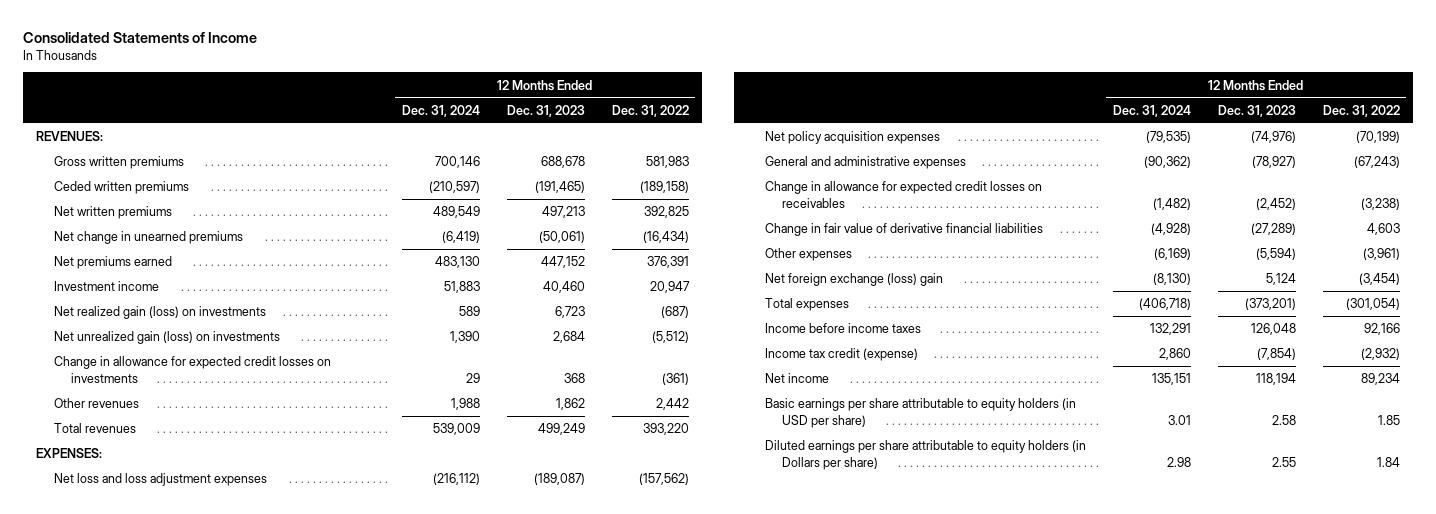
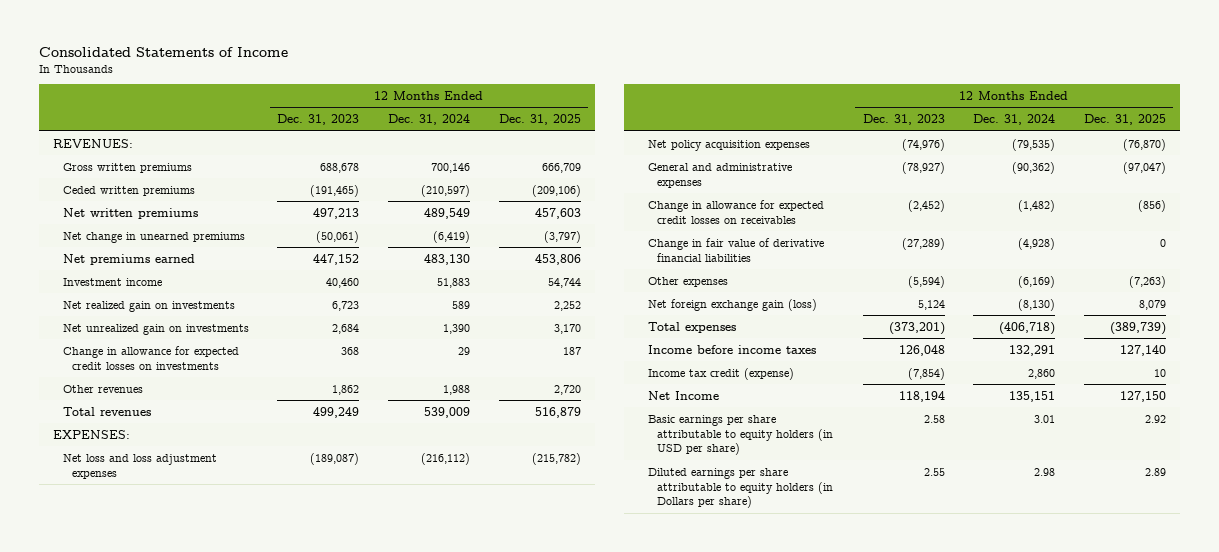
[611,104,689,117] Dec. 31, 2022 -> none
none -> [498,114,581,126] Dec. 31, 2025
[53,306,266,320] Net realized gain (loss) on investments -> [62,300,235,312] Net realized gain on investments
[53,331,280,345] Net unrealized gain (loss) on investments -> [62,323,249,335] Net unrealized gain on investments
[764,273,943,287] Net foreign exchange (loss) gain -> [647,298,817,311] Net foreign exchange gain (loss)
[764,373,829,384] Net income -> [647,390,719,400] Net Income

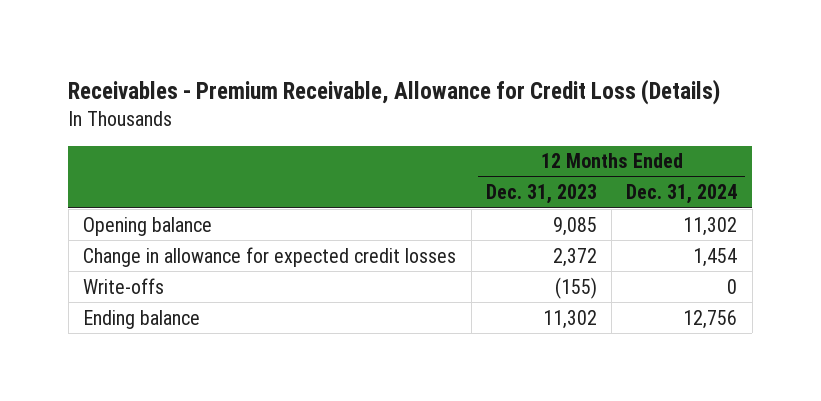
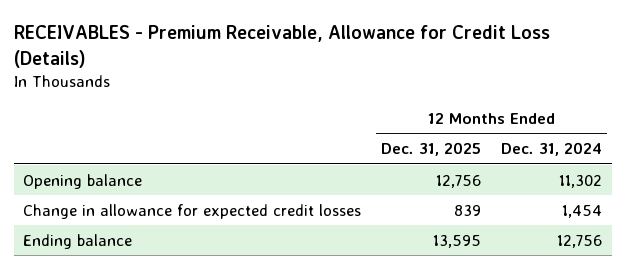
[68,79,721,106] Receivables - Premium Receivable, Allowance for Credit Loss (Details) -> [13,25,550,68] RECEIVABLES - Premium Receivable, Allowance for Credit Loss (Details)
[485,184,597,205] Dec. 31, 2023 -> none
none -> [381,142,482,157] Dec. 31, 2025
[83,277,165,294] Write-offs -> none

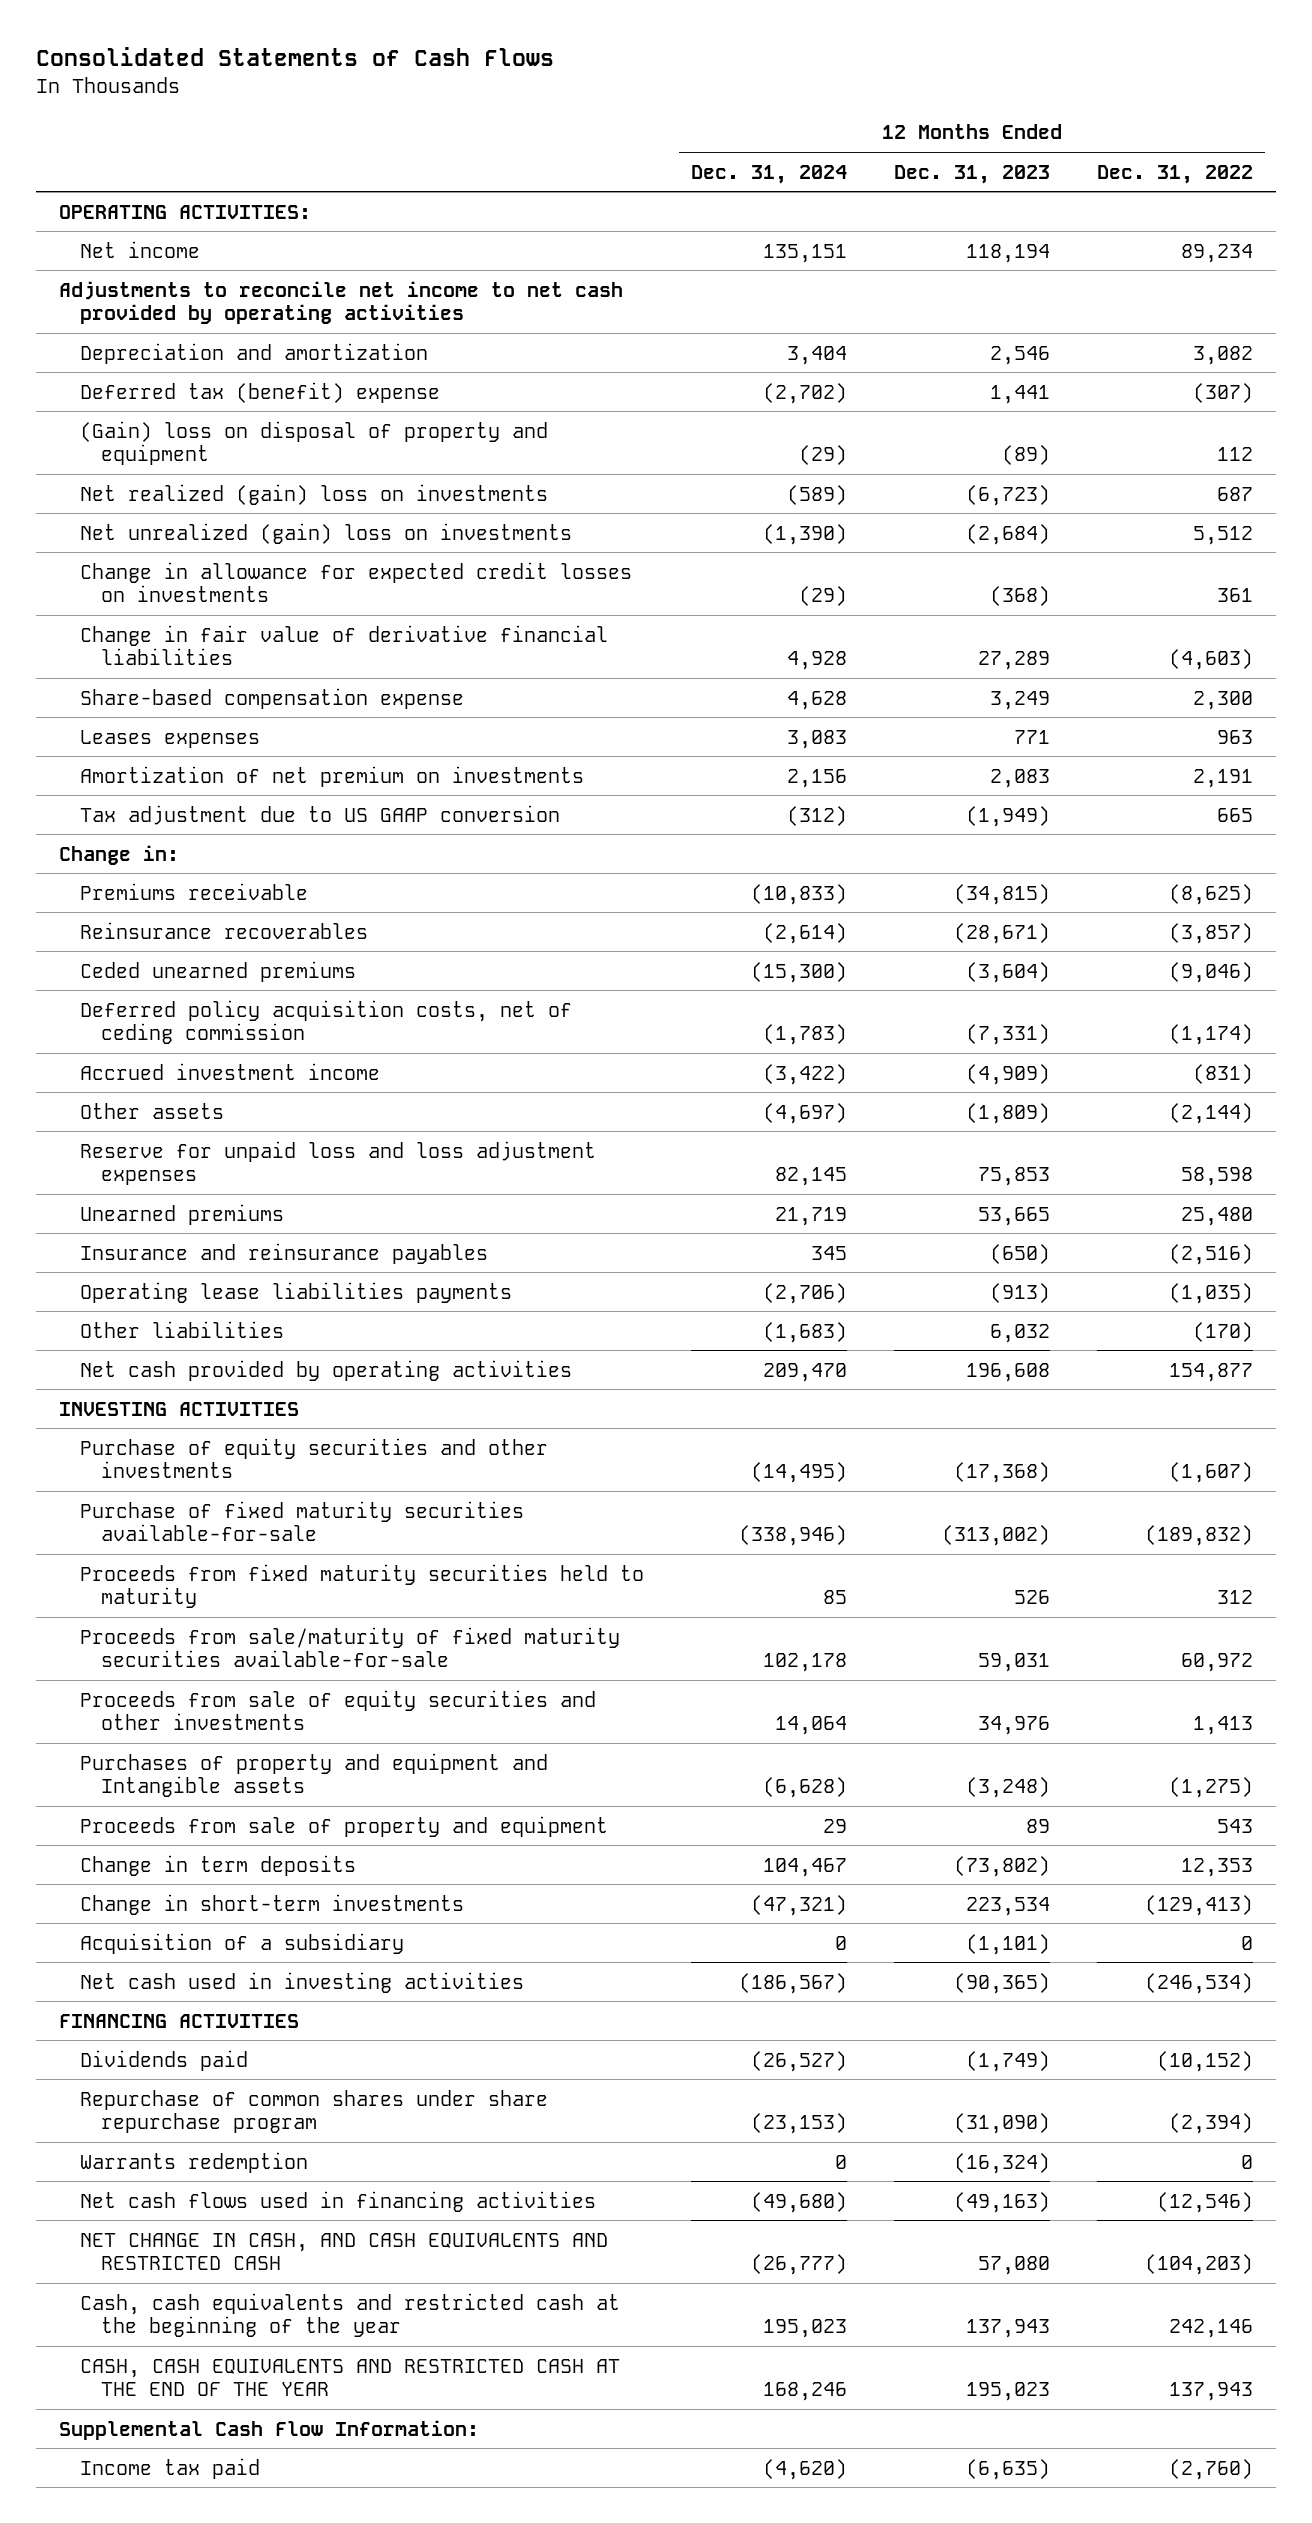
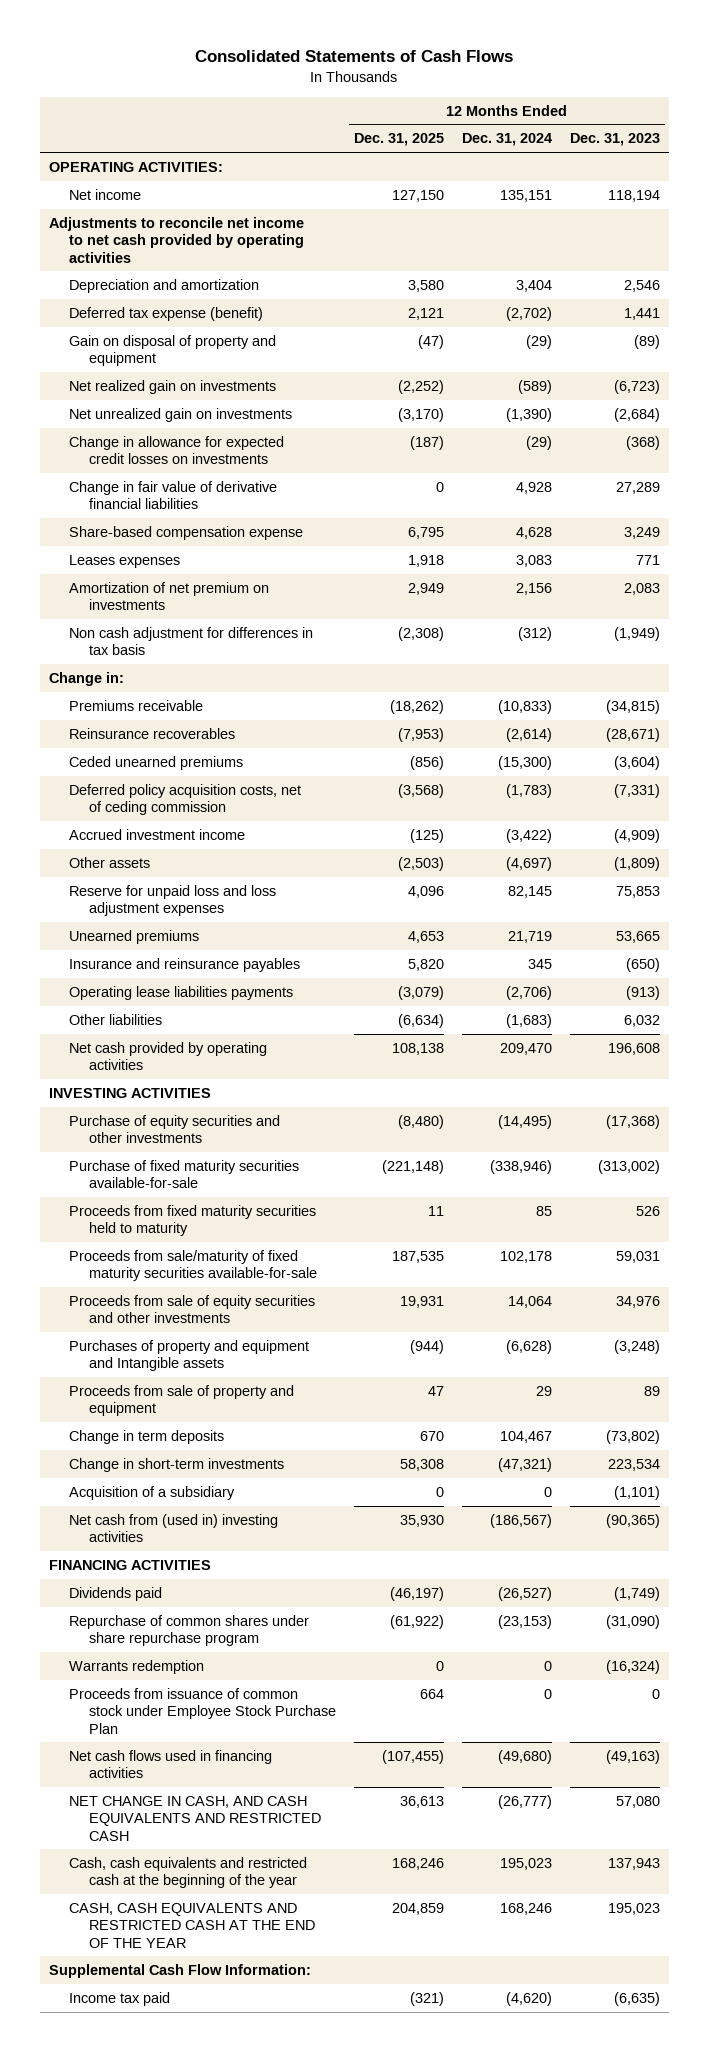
[1097,164,1254,184] Dec. 31, 2022 -> none
none -> [353,133,444,147] Dec. 31, 2025
[80,381,441,403] Deferred tax (benefit) expense -> [68,306,263,321] Deferred tax expense (benefit)
[80,420,549,466] (Gain) loss on disposal of property and equipment -> [68,334,276,367] Gain on disposal of property and equipment
[80,483,549,505] Net realized (gain) loss on investments -> [68,379,276,394] Net realized gain on investments
[80,522,573,544] Net unrealized (gain) loss on investments -> [68,407,292,422] Net unrealized gain on investments
[80,804,561,825] Tax adjustment due to US GAAP conversion -> [68,626,313,656] Non cash adjustment for differences in tax basis
[80,1971,525,1993] Net cash used in investing activities -> [68,1513,278,1543] Net cash from (used in) investing activities
none -> [68,1687,336,1734] Proceeds from issuance of common stock under Employee Stock Purchase Plan

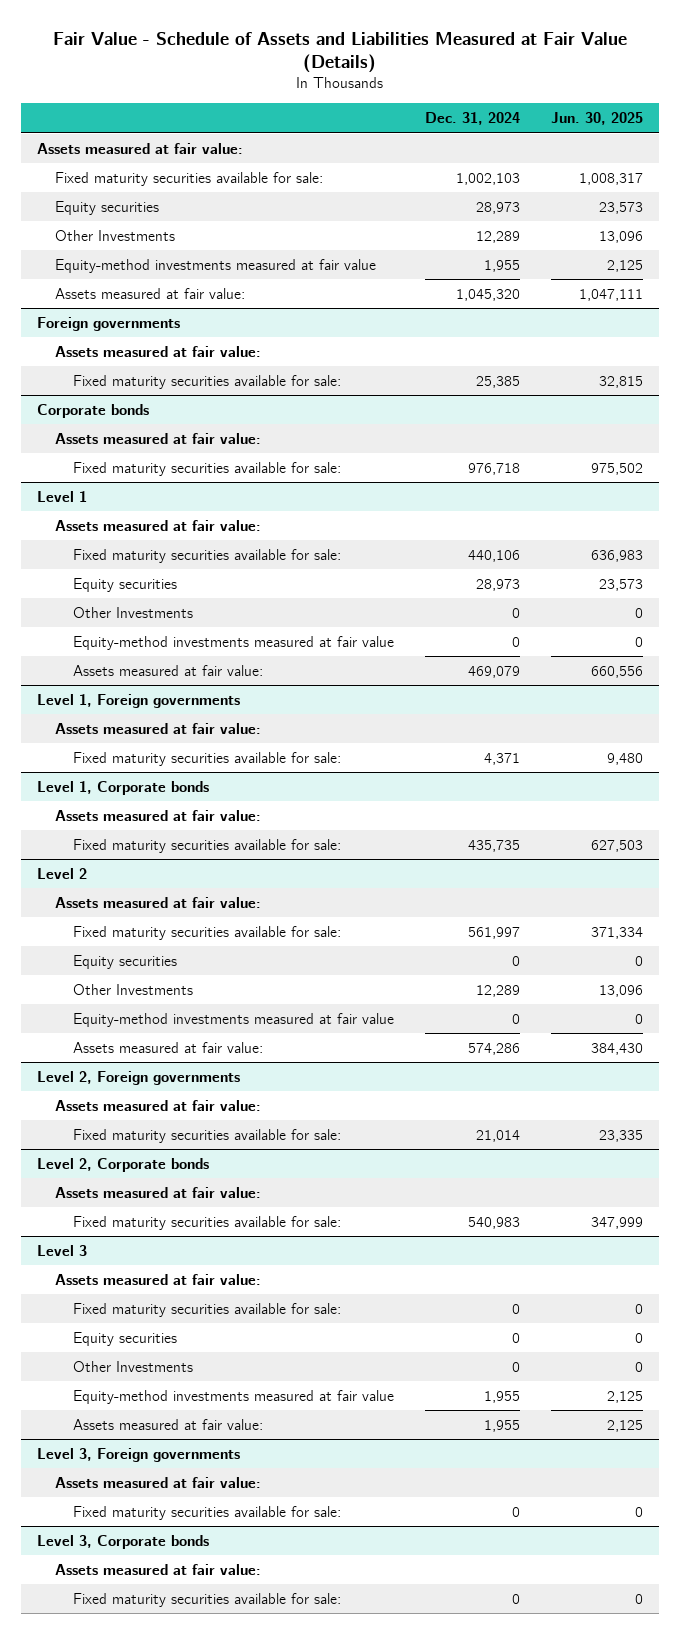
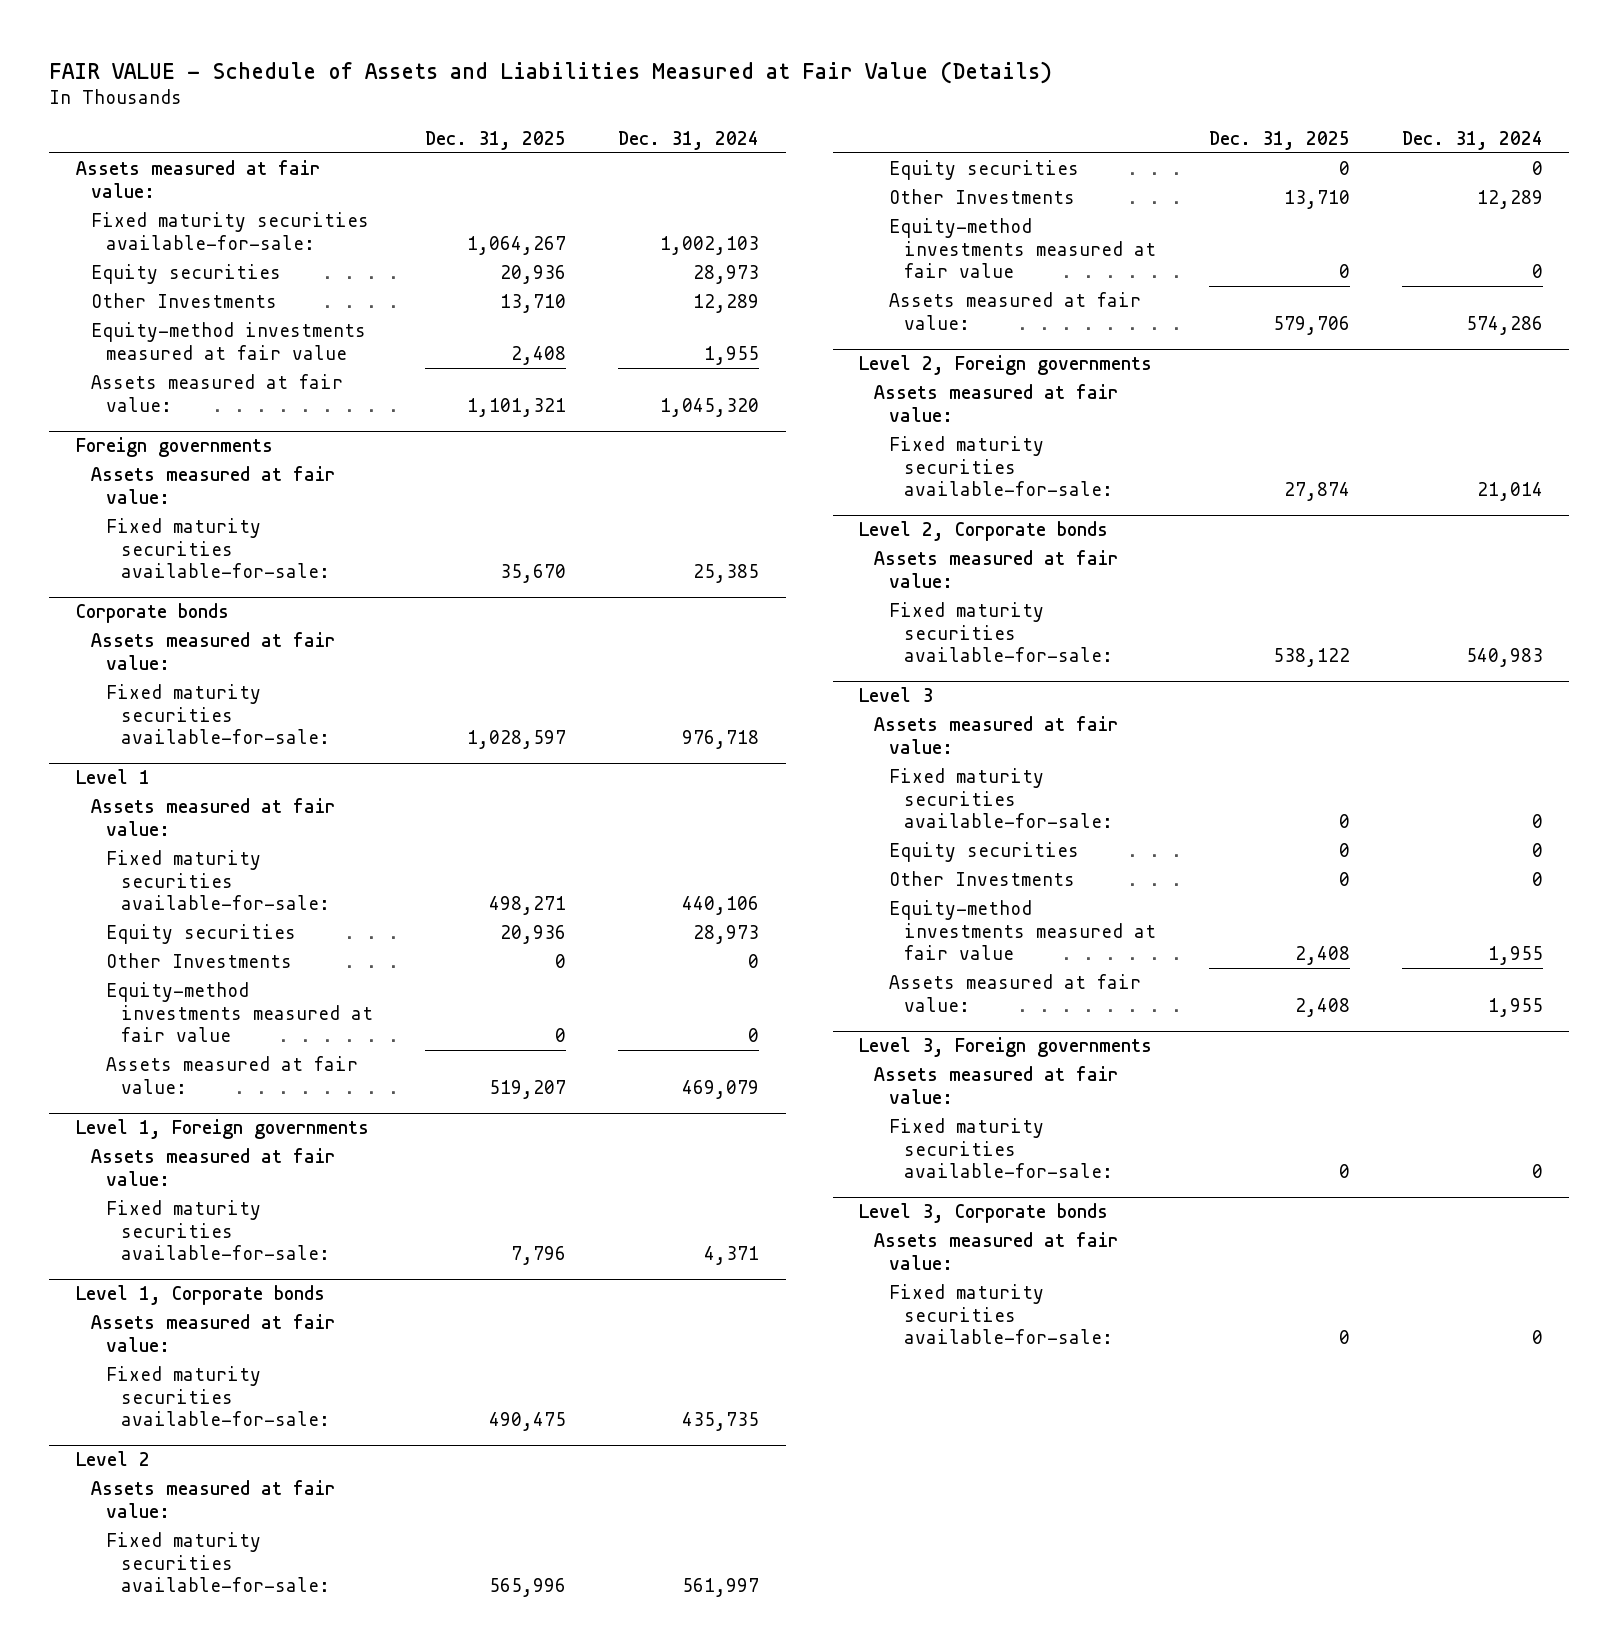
[52,31,627,74] Fair Value - Schedule of Assets and Liabilities Measured at Fair Value (Details) -> [49,60,1053,84] FAIR VALUE - Schedule of Assets and Liabilities Measured at Fair Value (Details)
[550,112,643,126] Jun. 30, 2025 -> none
none -> [424,130,566,150] Dec. 31, 2025
[54,171,323,186] Fixed maturity securities available for sale: -> [90,212,369,250] Fixed maturity securities available-for-sale:
[72,374,341,389] Fixed maturity securities available for sale: -> [105,518,330,578] Fixed maturity securities available-for-sale:
[72,461,341,476] Fixed maturity securities available for sale: -> [105,684,330,744] Fixed maturity securities available-for-sale:
[72,548,341,563] Fixed maturity securities available for sale: -> [105,850,330,910] Fixed maturity securities available-for-sale:
[72,751,341,766] Fixed maturity securities available for sale: -> [105,1200,330,1260] Fixed maturity securities available-for-sale:
[72,838,341,853] Fixed maturity securities available for sale: -> [105,1366,330,1426] Fixed maturity securities available-for-sale:
[72,925,341,940] Fixed maturity securities available for sale: -> [105,1532,330,1592] Fixed maturity securities available-for-sale:
[72,1128,341,1143] Fixed maturity securities available for sale: -> [889,436,1114,496] Fixed maturity securities available-for-sale:
[72,1215,341,1230] Fixed maturity securities available for sale: -> [889,602,1114,662] Fixed maturity securities available-for-sale:
[72,1302,341,1317] Fixed maturity securities available for sale: -> [889,768,1114,828] Fixed maturity securities available-for-sale:
[72,1505,341,1520] Fixed maturity securities available for sale: -> [889,1118,1114,1178] Fixed maturity securities available-for-sale:
[72,1592,341,1607] Fixed maturity securities available for sale: -> [889,1284,1114,1344] Fixed maturity securities available-for-sale:

